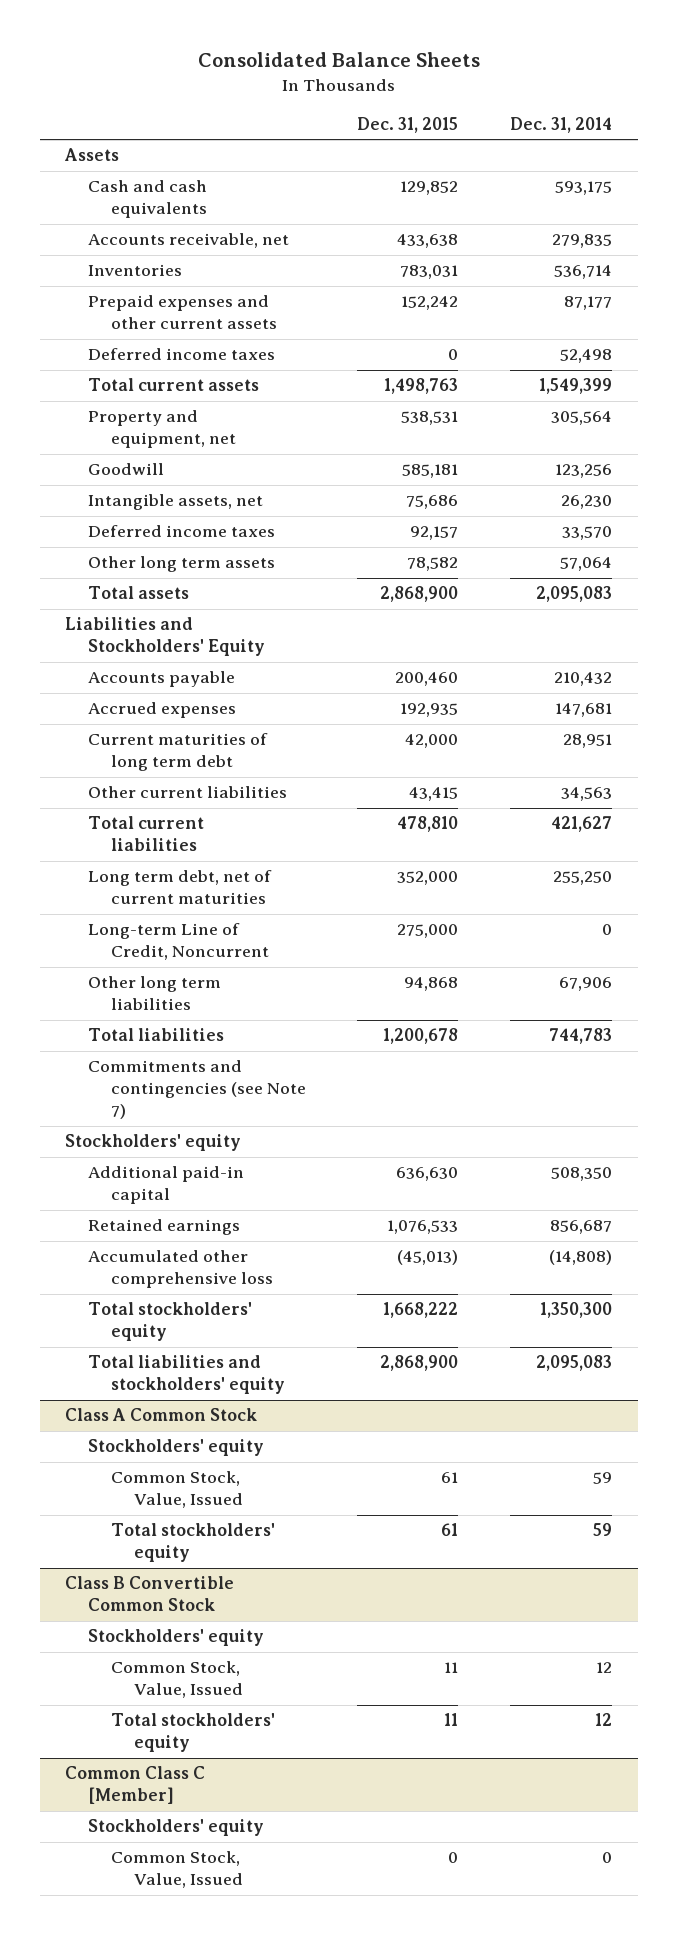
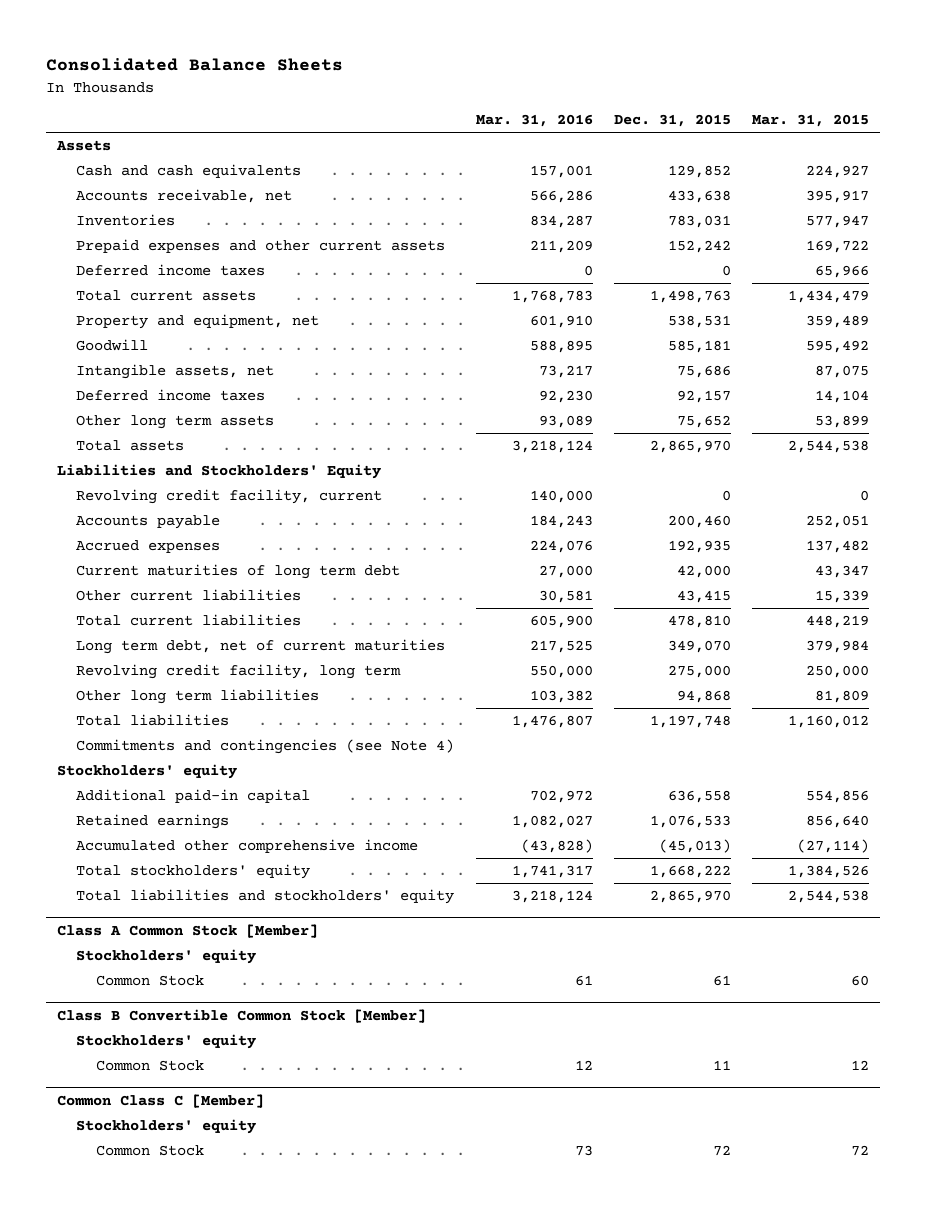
[509,117,612,134] Dec. 31, 2014 -> none
none -> [475,114,593,128] Mar. 31, 2016
none -> [752,114,870,128] Mar. 31, 2015
[407,557,459,572] 78,582 -> [677,415,732,429] 75,652
[380,586,459,603] 2,868,900 -> [650,440,732,454] 2,865,970
none -> [76,489,383,505] Revolving credit facility, current
[397,871,459,886] 352,000 -> [668,640,732,654] 349,070
[88,923,269,961] Long-term Line of Credit, Noncurrent -> [76,664,402,680] Revolving credit facility, long term
[383,1028,459,1045] 1,200,678 -> [650,715,732,729] 1,197,748
[88,1060,306,1120] Commitments and contingencies (see Note 7) -> [76,739,455,755] Commitments and contingencies (see Note 4)
[396,1167,459,1182] 636,630 -> [668,790,732,804] 636,558
[88,1250,273,1289] Accumulated other comprehensive loss -> [76,839,419,854] Accumulated other comprehensive income
[380,1355,459,1372] 2,868,900 -> [650,890,732,904] 2,865,970
[65,1408,258,1422] Class A Common Stock -> [56,923,318,938] Class A Common Stock [Member]
[110,1523,275,1563] Total stockholders' equity -> none
[110,1471,243,1509] Common Stock, Value, Issued -> [95,975,204,987] Common Stock
[65,1576,235,1612] Class B Convertible Common Stock -> [56,1008,426,1023] Class B Convertible Common Stock [Member]
[110,1713,275,1753] Total stockholders' equity -> none
[110,1661,243,1699] Common Stock, Value, Issued -> [95,1060,204,1072] Common Stock
[110,1851,243,1889] Common Stock, Value, Issued -> [95,1145,204,1157] Common Stock
[448,1852,459,1864] 0 -> [713,1145,732,1157] 72

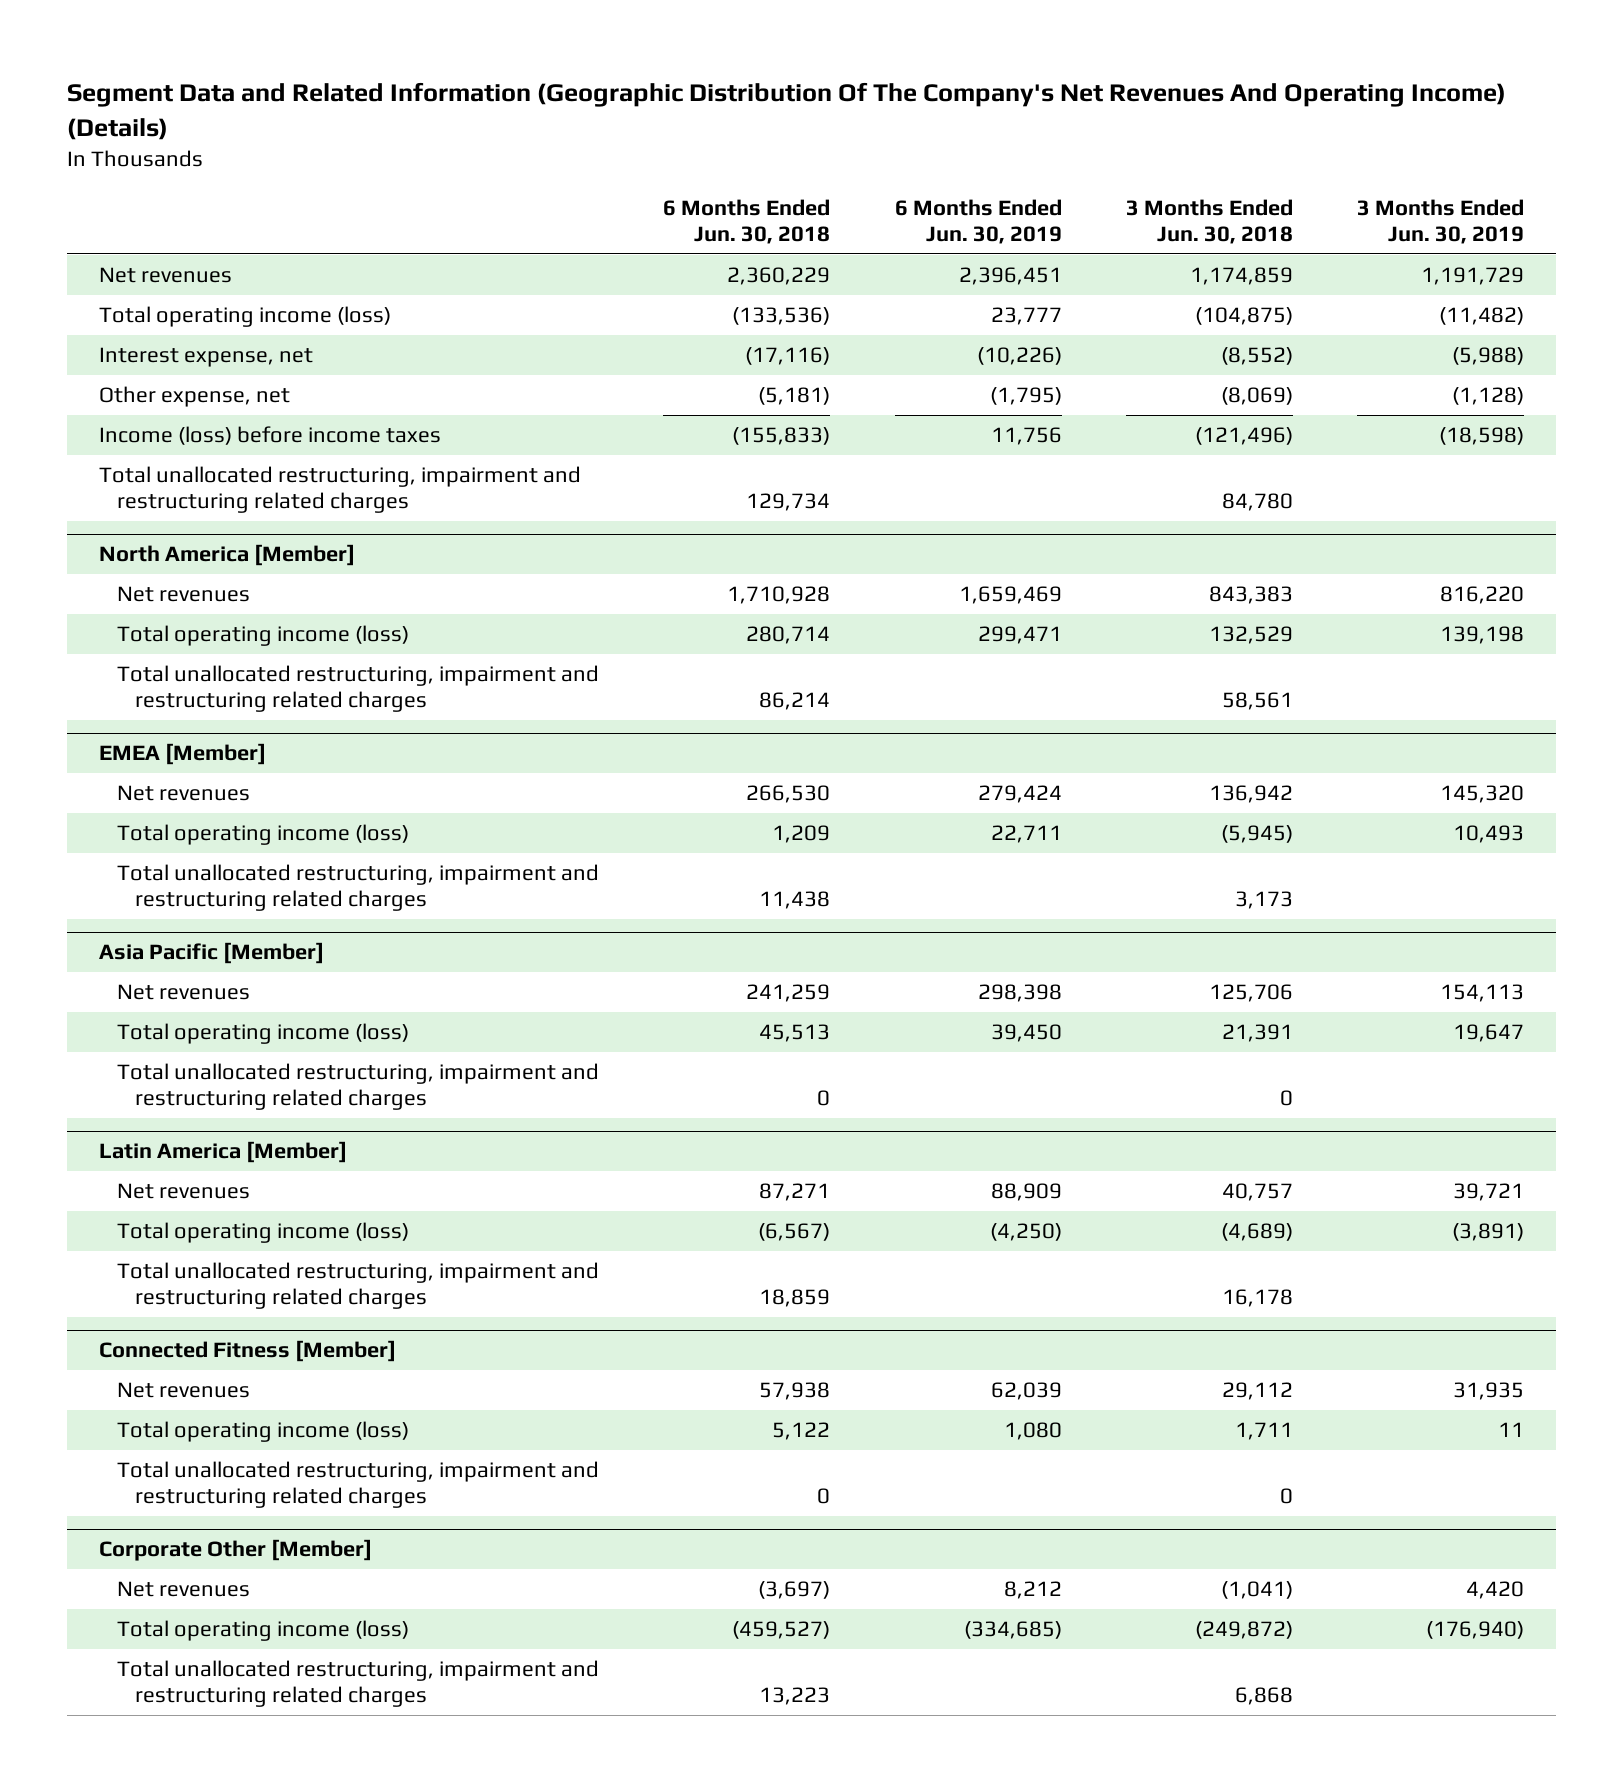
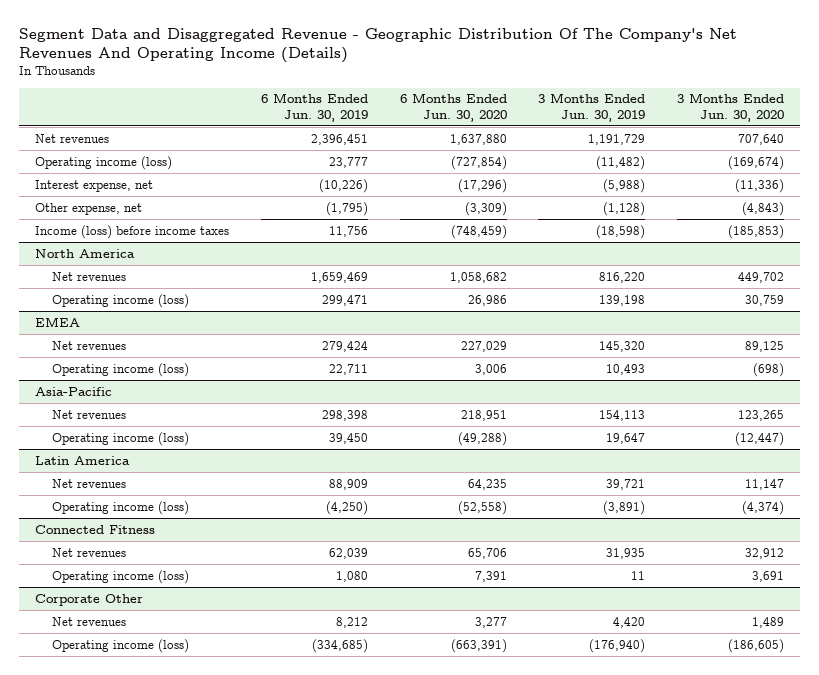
[66,82,1506,140] Segment Data and Related Information (Geographic Distribution Of The Company's Net Revenues And Operating Income) (Details) -> [19,27,738,64] Segment Data and Disaggregated Revenue - Geographic Distribution Of The Company's Net Revenues And Operating Income (Details)
[663,198,831,245] 6 Months Ended Jun. 30, 2018 -> none
[1125,198,1293,245] 3 Months Ended Jun. 30, 2018 -> none
none -> [399,93,507,122] 6 Months Ended Jun. 30, 2020
none -> [676,93,784,122] 3 Months Ended Jun. 30, 2020
[98,306,391,328] Total operating income (loss) -> [35,155,173,170] Operating income (loss)
[98,466,581,514] Total unallocated restructuring, impairment and restructuring related charges -> none
[98,544,355,567] North America [Member] -> [35,248,136,258] North America
[117,665,600,713] Total unallocated restructuring, impairment and restructuring related charges -> none
[117,625,410,647] Total operating income (loss) -> [52,293,190,308] Operating income (loss)
[98,743,266,766] EMEA [Member] -> [35,316,81,327] EMEA
[117,864,600,912] Total unallocated restructuring, impairment and restructuring related charges -> none
[117,824,410,846] Total operating income (loss) -> [52,362,190,377] Operating income (loss)
[98,942,324,965] Asia Pacific [Member] -> [35,386,113,396] Asia-Pacific
[117,1063,600,1111] Total unallocated restructuring, impairment and restructuring related charges -> none
[117,1023,410,1045] Total operating income (loss) -> [52,431,190,446] Operating income (loss)
[98,1141,347,1164] Latin America [Member] -> [35,455,131,465] Latin America
[117,1262,600,1310] Total unallocated restructuring, impairment and restructuring related charges -> none
[117,1222,410,1244] Total operating income (loss) -> [52,500,190,515] Operating income (loss)
[98,1340,396,1363] Connected Fitness [Member] -> [35,524,156,534] Connected Fitness
[117,1461,600,1509] Total unallocated restructuring, impairment and restructuring related charges -> none
[117,1421,410,1443] Total operating income (loss) -> [52,569,190,584] Operating income (loss)
[98,1539,372,1562] Corporate Other [Member] -> [35,593,144,606] Corporate Other
[117,1660,600,1708] Total unallocated restructuring, impairment and restructuring related charges -> none
[117,1620,410,1642] Total operating income (loss) -> [52,638,190,653] Operating income (loss)

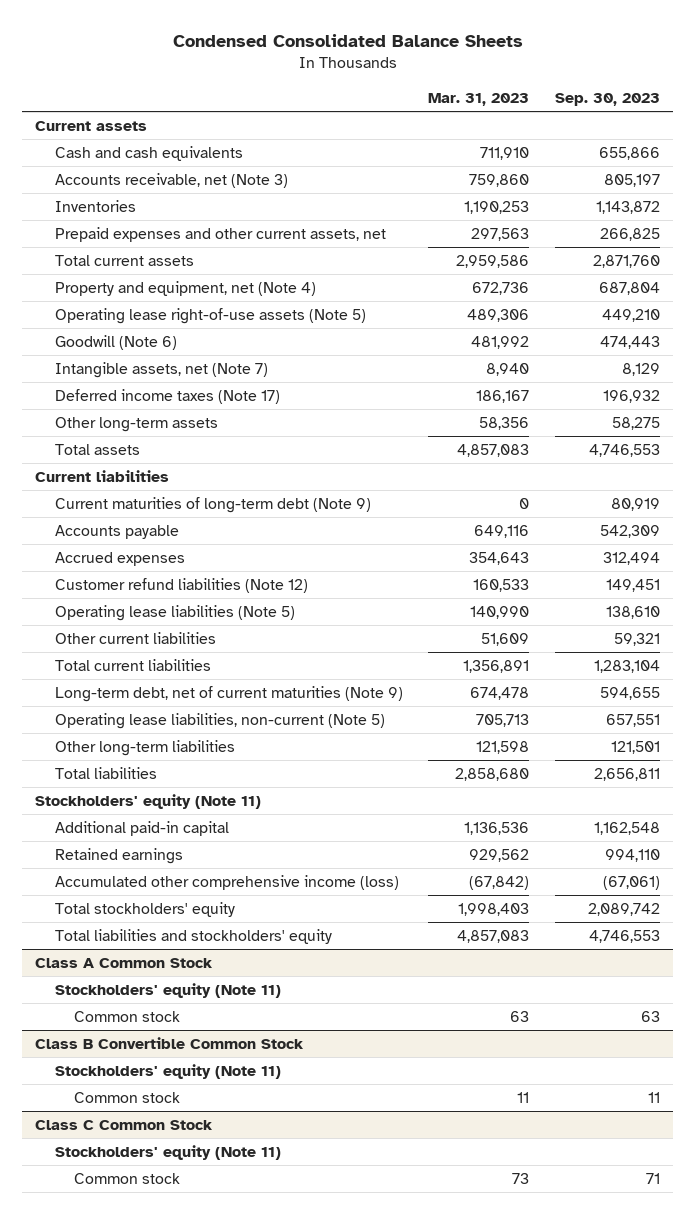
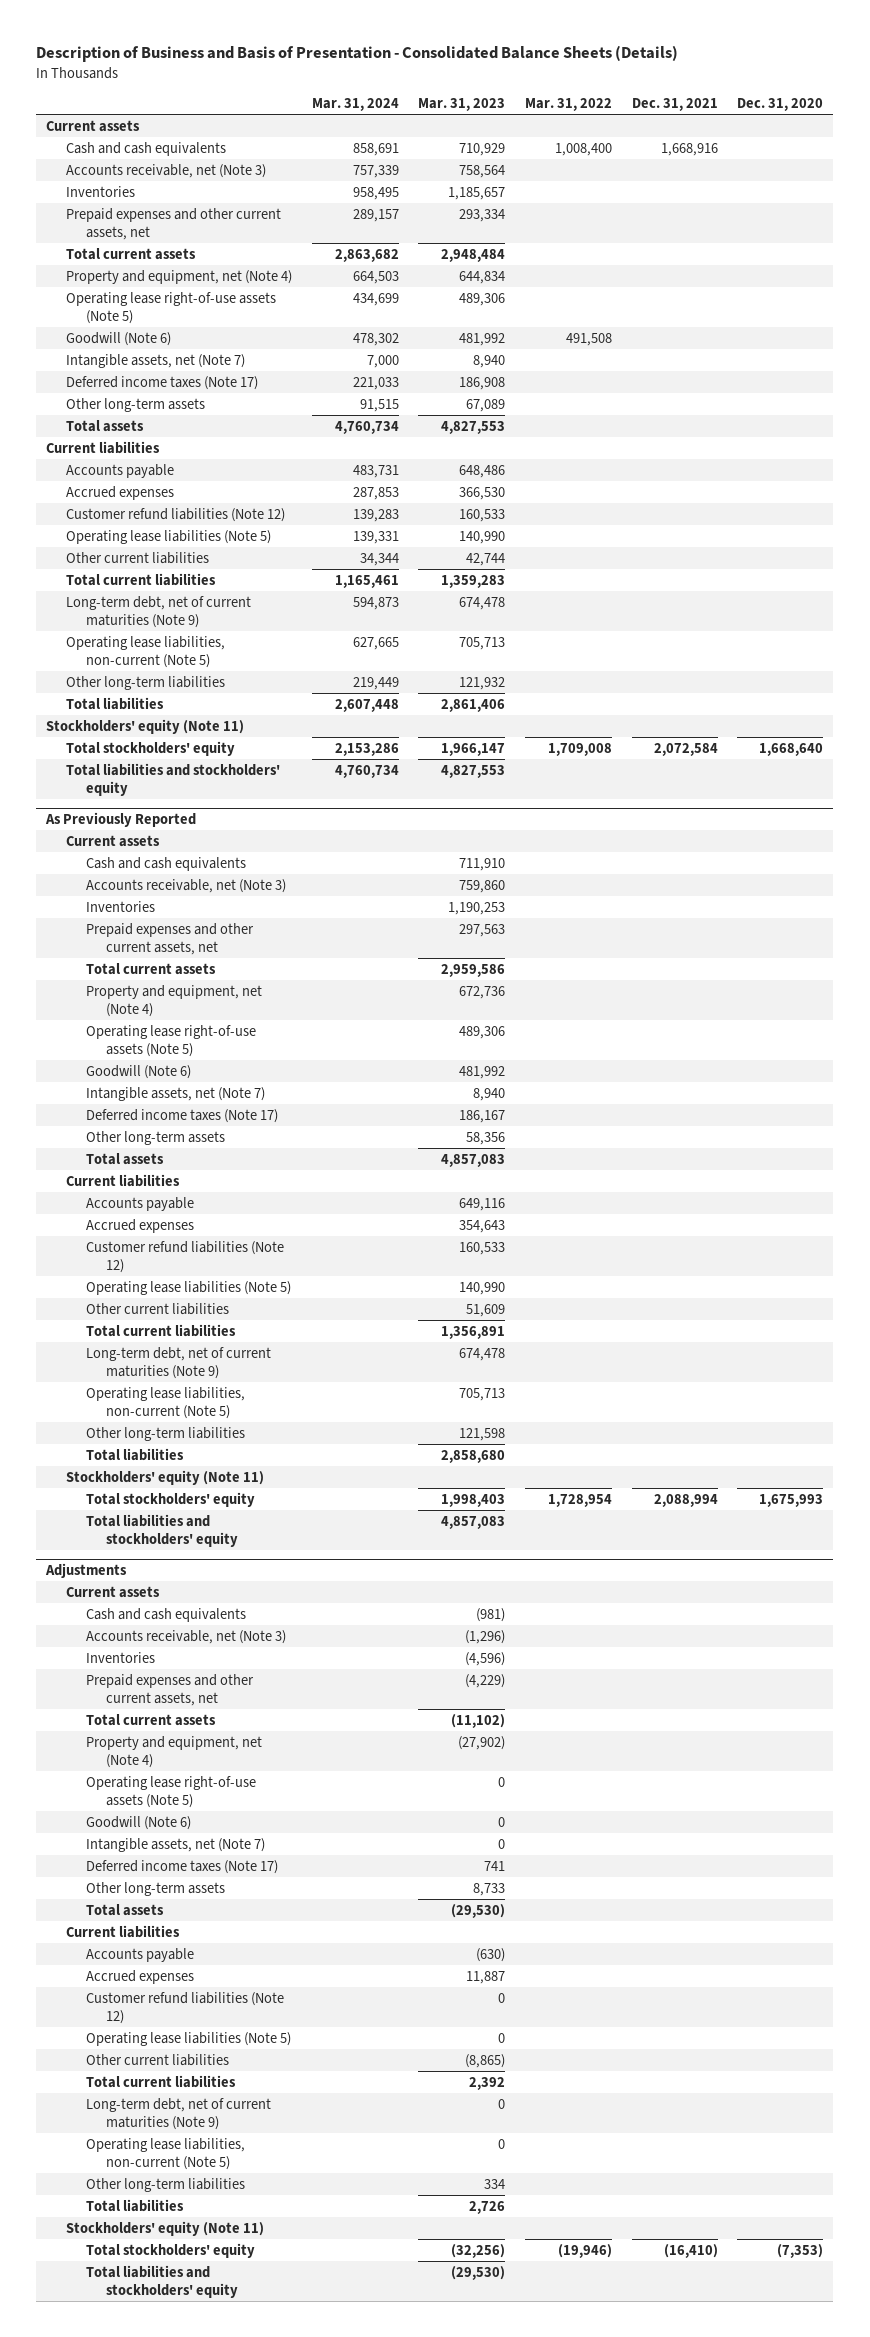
[172,33,523,47] Condensed Consolidated Balance Sheets -> [36,45,679,63] Description of Business and Basis of Presentation - Consolidated Balance Sheets (Details)
[554,93,660,107] Sep. 30, 2023 -> none
none -> [311,97,399,111] Mar. 31, 2024
none -> [525,97,613,111] Mar. 31, 2022
none -> [631,97,718,111] Dec. 31, 2021
none -> [737,97,824,111] Dec. 31, 2020
none -> [65,141,226,156] Cash and cash equivalents
none -> [65,163,266,178] Accounts receivable, net (Note 3)
none -> [65,185,135,197] Inventories
none -> [65,207,281,241] Prepaid expenses and other current assets, net
none -> [65,247,196,260] Total current assets
none -> [65,269,292,284] Property and equipment, net (Note 4)
none -> [65,291,276,325] Operating lease right-of-use assets (Note 5)
none -> [65,331,171,346] Goodwill (Note 6)
none -> [65,353,245,368] Intangible assets, net (Note 7)
none -> [65,375,258,390] Deferred income taxes (Note 17)
none -> [65,397,205,412] Other long-term assets
none -> [65,419,144,432] Total assets
none -> [46,440,161,454] Current liabilities
none -> [65,463,174,478] Accounts payable
none -> [65,485,174,500] Accrued expenses
none -> [65,507,285,522] Customer refund liabilities (Note 12)
none -> [65,529,271,544] Operating lease liabilities (Note 5)
none -> [65,551,209,564] Other current liabilities
none -> [65,572,216,586] Total current liabilities
none -> [65,595,251,629] Long-term debt, net of current maturities (Note 9)
none -> [65,635,225,669] Operating lease liabilities, non-current (Note 5)
none -> [65,675,225,690] Other long-term liabilities
none -> [65,696,164,710] Total liabilities
none -> [46,718,245,734] Stockholders' equity (Note 11)
none -> [65,740,235,756] Total stockholders' equity
none -> [65,762,280,797] Total liabilities and stockholders' equity
none -> [45,811,197,827] As Previously Reported
none -> [65,834,160,847] Current assets
[54,497,371,514] Current maturities of long-term debt (Note 9) -> none
[54,821,229,837] Additional paid-in capital -> none
[54,848,183,865] Retained earnings -> none
[54,875,399,891] Accumulated other comprehensive income (loss) -> none
[35,958,214,969] Class A Common Stock -> none
[54,983,281,999] Stockholders' equity (Note 11) -> none
[74,1011,181,1023] Common stock -> none
[35,1037,305,1050] Class B Convertible Common Stock -> none
[54,1064,281,1080] Stockholders' equity (Note 11) -> none
[74,1092,181,1104] Common stock -> none
[35,1120,214,1131] Class C Common Stock -> none
none -> [45,1562,128,1578] Adjustments
none -> [65,1585,160,1598] Current assets
none -> [85,1607,246,1622] Cash and cash equivalents
none -> [85,1629,286,1644] Accounts receivable, net (Note 3)
none -> [85,1651,155,1663] Inventories
none -> [85,1673,254,1707] Prepaid expenses and other current assets, net
none -> [85,1713,216,1726] Total current assets
none -> [85,1735,262,1769] Property and equipment, net (Note 4)
none -> [85,1775,256,1809] Operating lease right-of-use assets (Note 5)
none -> [85,1815,191,1830] Goodwill (Note 6)
none -> [85,1837,265,1852] Intangible assets, net (Note 7)
none -> [85,1859,278,1874] Deferred income taxes (Note 17)
none -> [85,1881,225,1896] Other long-term assets
none -> [85,1903,164,1916] Total assets
none -> [65,1924,180,1938] Current liabilities
none -> [85,1947,194,1962] Accounts payable
none -> [85,1969,194,1984] Accrued expenses
none -> [85,1991,284,2025] Customer refund liabilities (Note 12)
none -> [85,2031,291,2046] Operating lease liabilities (Note 5)
none -> [85,2053,229,2066] Other current liabilities
none -> [85,2074,236,2088] Total current liabilities
none -> [85,2097,271,2131] Long-term debt, net of current maturities (Note 9)
none -> [85,2137,245,2171] Operating lease liabilities, non-current (Note 5)
none -> [85,2177,245,2192] Other long-term liabilities
none -> [85,2198,184,2212] Total liabilities
[74,1173,181,1185] Common stock -> none
none -> [85,2242,255,2258] Total stockholders' equity
none -> [85,2264,238,2299] Total liabilities and stockholders' equity

